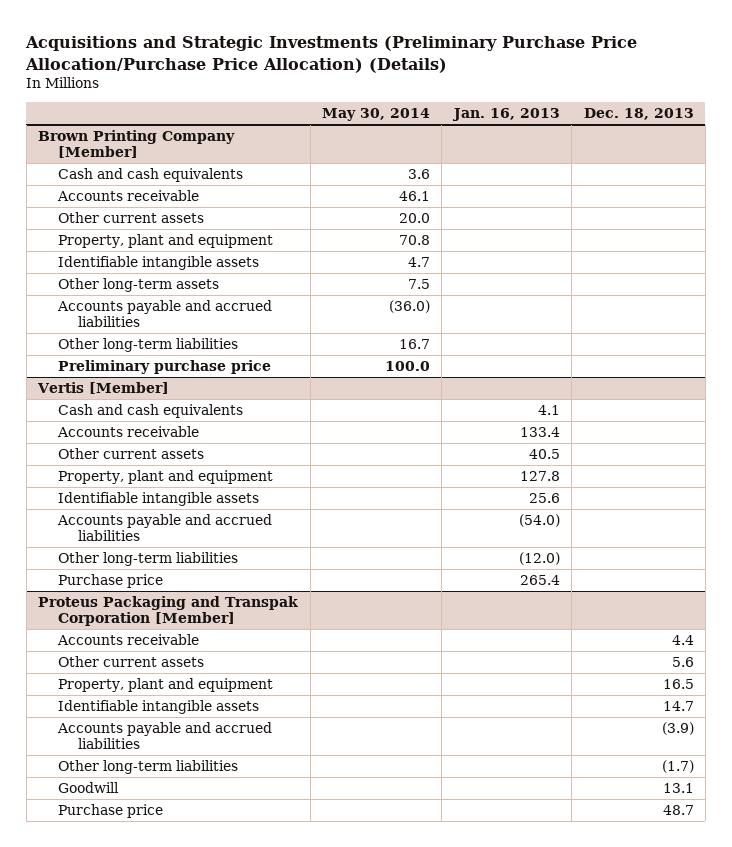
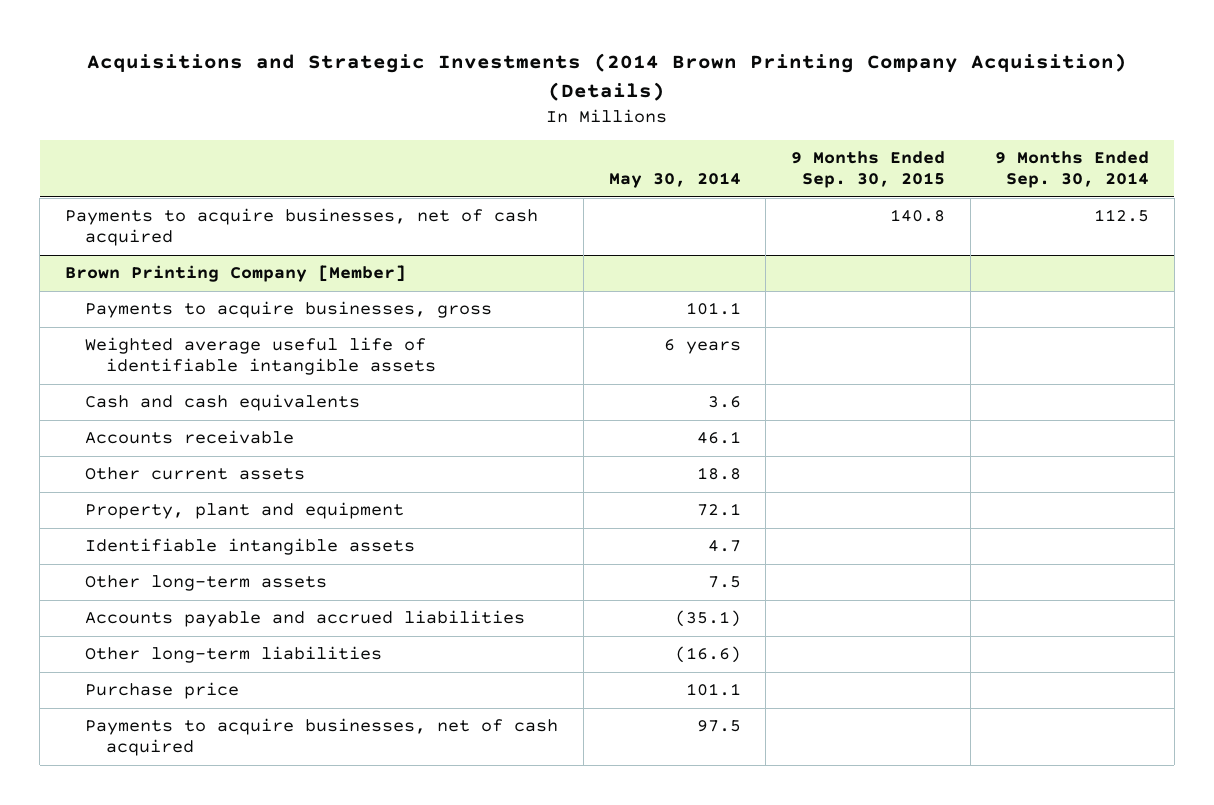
[25,36,638,73] Acquisitions and Strategic Investments (Preliminary Purchase Price Allocation/Purchase Price Allocation) (Details) -> [87,53,1128,101] Acquisitions and Strategic Investments (2014 Brown Printing Company Acquisition) (Details)
[451,108,560,122] Jan. 16, 2013 -> none
[583,108,694,121] Dec. 18, 2013 -> none
none -> [790,151,945,189] 9 Months Ended Sep. 30, 2015
none -> [995,151,1150,189] 9 Months Ended Sep. 30, 2014
none -> [64,208,538,247] Payments to acquire businesses, net of cash acquired
none -> [85,301,493,319] Payments to acquire businesses, gross
none -> [85,337,436,376] Weighted average useful life of identifiable intangible assets
[399,213,431,224] 20.0 -> [696,467,741,481] 18.8
[399,235,431,246] 70.8 -> [696,503,741,517] 72.1
[37,382,170,395] Vertis [Member] -> none
[58,404,244,419] Cash and cash equivalents -> none
[57,426,200,438] Accounts receivable -> none
[58,448,205,460] Other current assets -> none
[58,470,274,485] Property, plant and equipment -> none
[58,492,260,507] Identifiable intangible assets -> none
[57,514,273,542] Accounts payable and accrued liabilities -> none
[58,552,239,567] Other long-term liabilities -> none
[58,574,164,589] Purchase price -> none
[38,596,299,627] Proteus Packaging and Transpak Corporation [Member] -> none
[57,634,200,646] Accounts receivable -> none
[58,656,205,668] Other current assets -> none
[58,678,274,693] Property, plant and equipment -> none
[58,700,260,715] Identifiable intangible assets -> none
[57,722,273,750] Accounts payable and accrued liabilities -> none
[58,760,239,775] Other long-term liabilities -> none
[58,782,120,794] Goodwill -> none
[58,804,164,819] Purchase price -> none
[389,300,431,314] (36.0) -> [674,610,741,628] (35.1)
[399,339,431,350] 16.7 -> [674,646,741,664] (16.6)
[58,360,272,375] Preliminary purchase price -> [85,682,240,700] Purchase price
[385,361,431,372] 100.0 -> [685,683,741,697] 101.1
none -> [85,718,559,757] Payments to acquire businesses, net of cash acquired

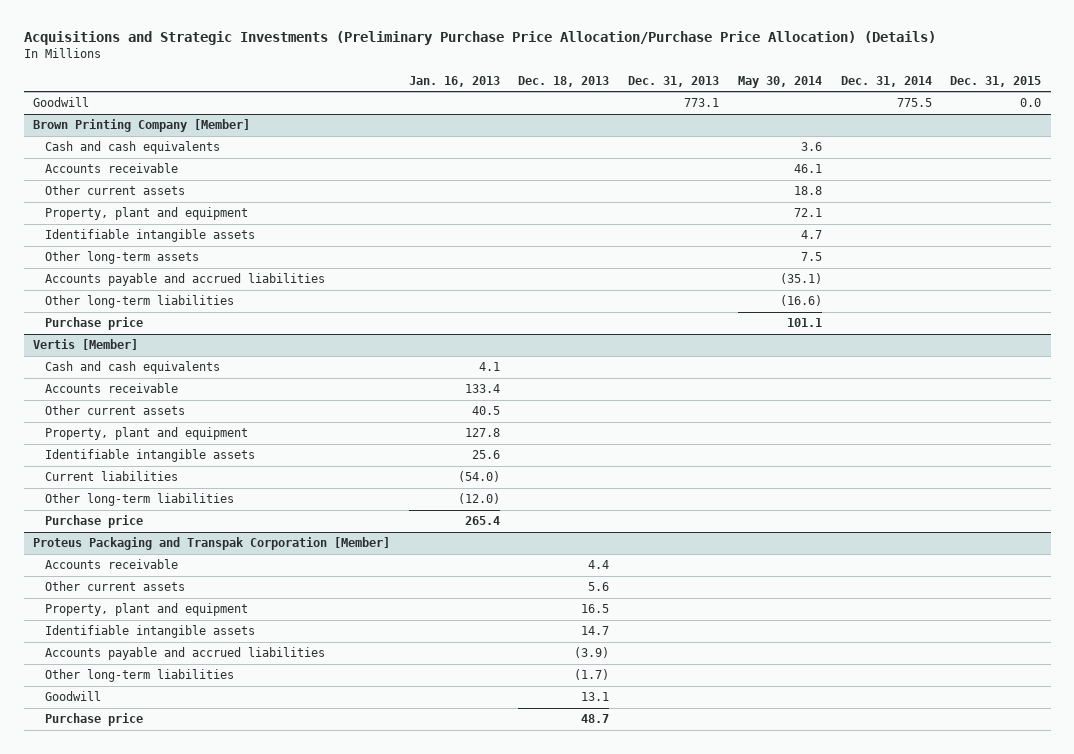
[87,53,1128,101] Acquisitions and Strategic Investments (2014 Brown Printing Company Acquisition) (Details) -> [23,30,936,45] Acquisitions and Strategic Investments (Preliminary Purchase Price Allocation/Purchase Price Allocation) (Details)
[790,151,945,189] 9 Months Ended Sep. 30, 2015 -> none
[995,151,1150,189] 9 Months Ended Sep. 30, 2014 -> none
none -> [408,75,500,87] Jan. 16, 2013
none -> [518,75,610,87] Dec. 18, 2013
none -> [628,75,720,87] Dec. 31, 2013
none -> [840,75,932,87] Dec. 31, 2014
none -> [950,75,1042,87] Dec. 31, 2015
[64,208,538,247] Payments to acquire businesses, net of cash acquired -> none
none -> [33,97,90,108] Goodwill
[85,301,493,319] Payments to acquire businesses, gross -> none
[85,337,436,376] Weighted average useful life of identifiable intangible assets -> none
[85,718,559,757] Payments to acquire businesses, net of cash acquired -> none
none -> [33,339,139,351] Vertis [Member]
none -> [45,361,221,375] Cash and cash equivalents
none -> [45,383,179,394] Accounts receivable
none -> [45,405,186,416] Other current assets
none -> [45,427,249,441] Property, plant and equipment
none -> [45,449,256,463] Identifiable intangible assets
none -> [45,471,179,482] Current liabilities
none -> [45,493,235,507] Other long-term liabilities
none -> [45,515,144,529] Purchase price
none -> [33,537,391,551] Proteus Packaging and Transpak Corporation [Member]
none -> [45,559,179,570] Accounts receivable
none -> [45,581,186,592] Other current assets
none -> [45,603,249,617] Property, plant and equipment
none -> [45,625,256,639] Identifiable intangible assets
none -> [45,647,326,661] Accounts payable and accrued liabilities
none -> [45,669,235,683] Other long-term liabilities
none -> [45,691,102,702] Goodwill
none -> [45,713,144,727] Purchase price

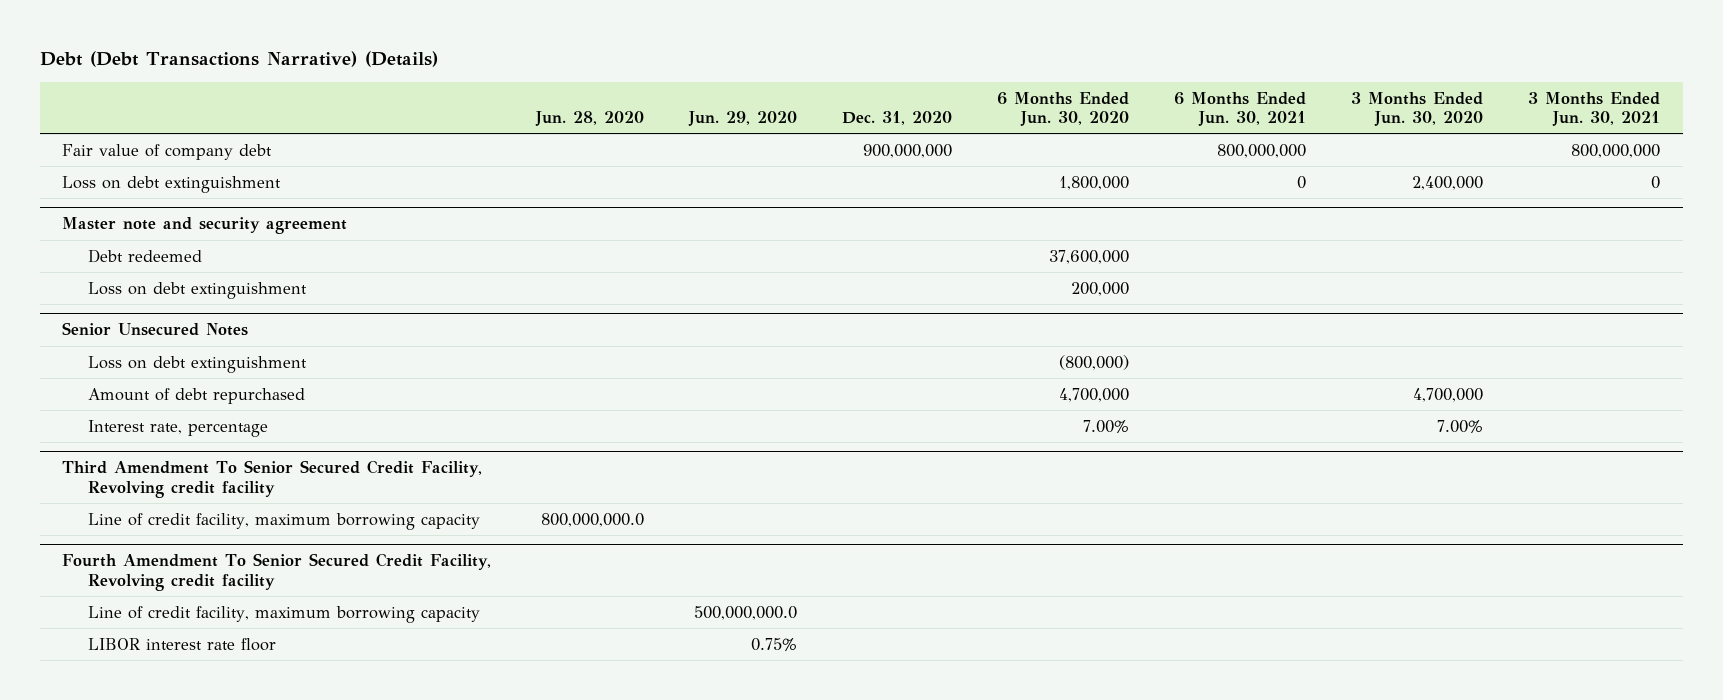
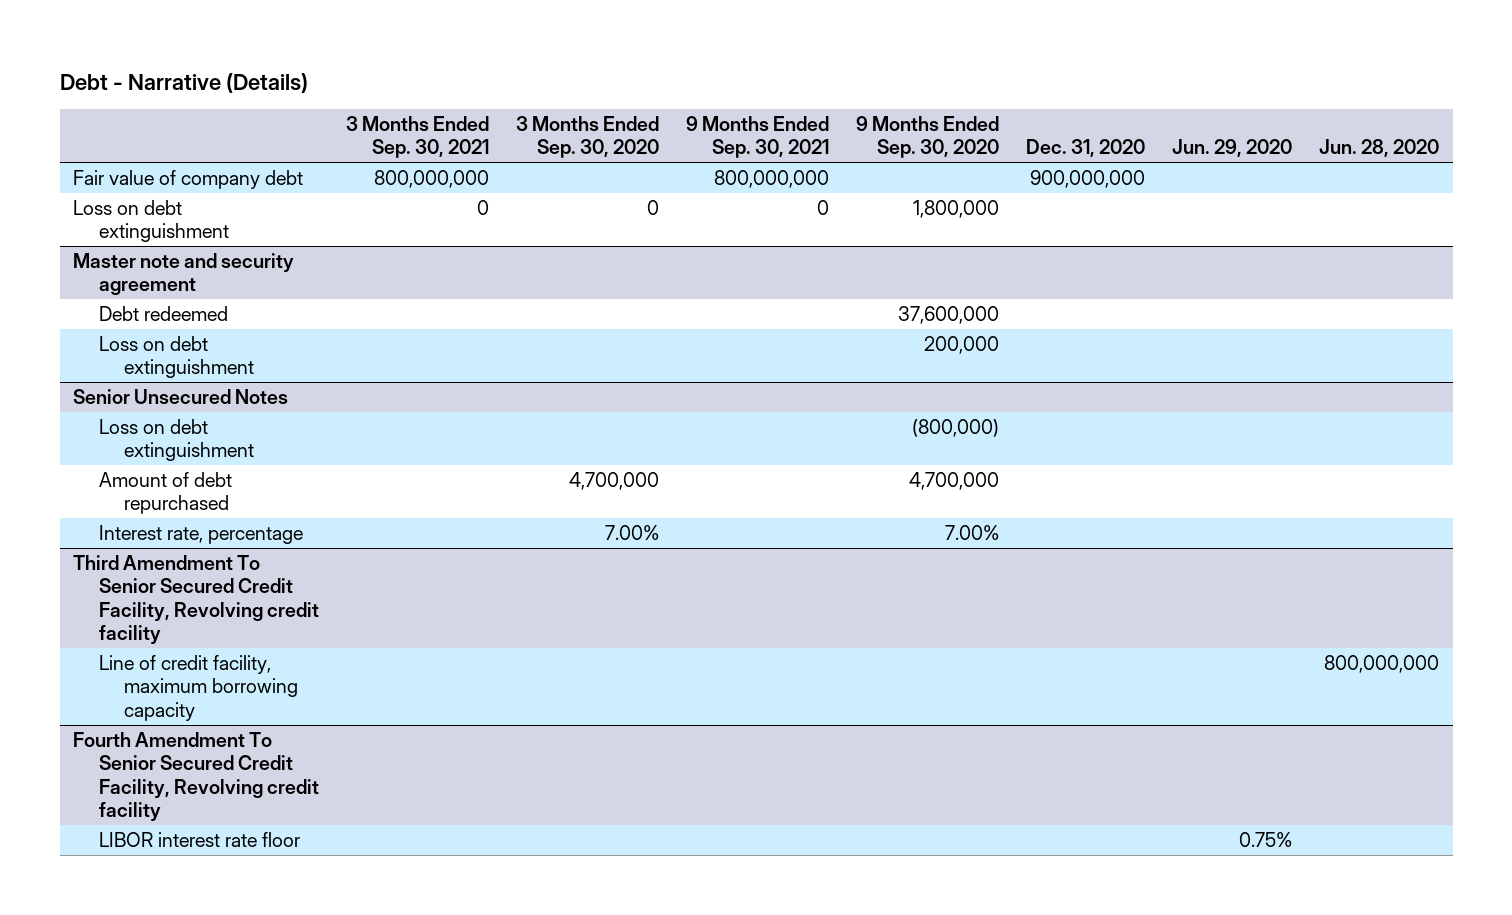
[39,51,438,68] Debt (Debt Transactions Narrative) (Details) -> [59,72,308,93] Debt - Narrative (Details)
[997,91,1130,127] 6 Months Ended Jun. 30, 2020 -> none
[1174,91,1307,127] 6 Months Ended Jun. 30, 2021 -> none
[1351,91,1484,127] 3 Months Ended Jun. 30, 2020 -> none
[1528,91,1661,127] 3 Months Ended Jun. 30, 2021 -> none
none -> [345,115,489,159] 3 Months Ended Sep. 30, 2021
none -> [515,115,659,159] 3 Months Ended Sep. 30, 2020
none -> [685,115,829,159] 9 Months Ended Sep. 30, 2021
none -> [855,115,999,159] 9 Months Ended Sep. 30, 2020
[541,512,645,527] 800,000,000.0 -> [1324,655,1440,674] 800,000,000
[88,605,481,623] Line of credit facility, maximum borrowing capacity -> none

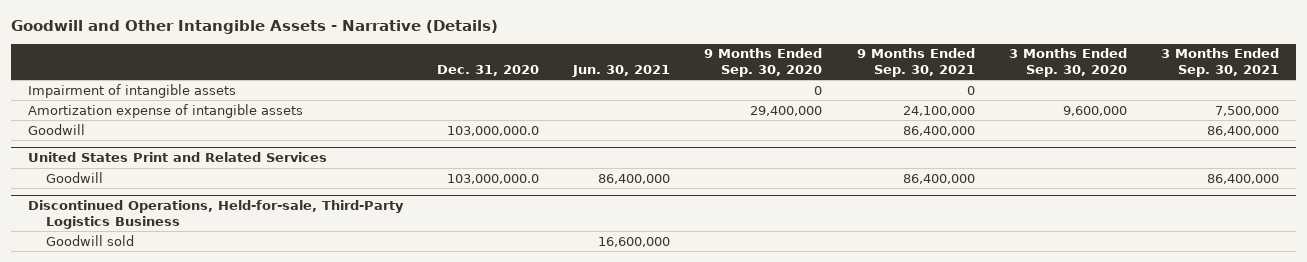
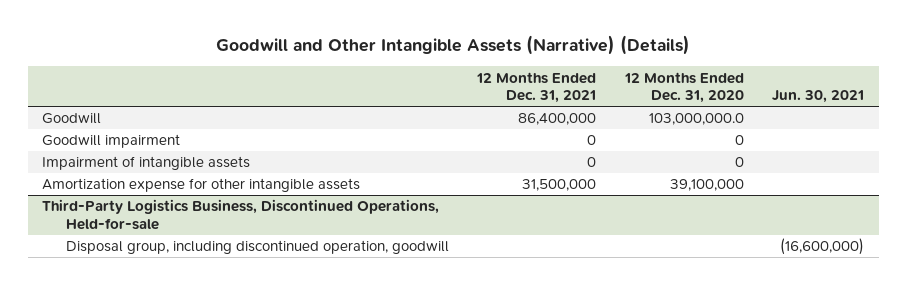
[10,19,498,34] Goodwill and Other Intangible Assets - Narrative (Details) -> [216,35,691,56] Goodwill and Other Intangible Assets (Narrative) (Details)
[437,64,540,76] Dec. 31, 2020 -> none
[704,48,823,77] 9 Months Ended Sep. 30, 2020 -> none
[856,48,975,77] 9 Months Ended Sep. 30, 2021 -> none
[1008,48,1127,77] 3 Months Ended Sep. 30, 2020 -> none
[1160,48,1279,77] 3 Months Ended Sep. 30, 2021 -> none
none -> [476,71,597,104] 12 Months Ended Dec. 31, 2021
none -> [623,71,744,104] 12 Months Ended Dec. 31, 2020
[28,103,304,118] Amortization expense of intangible assets -> none
[28,152,328,163] United States Print and Related Services -> none
[45,171,103,183] Goodwill -> none
[45,234,134,246] Goodwill sold -> none
none -> [42,134,181,149] Goodwill impairment
[28,83,237,98] Impairment of intangible assets -> [42,156,251,171] Impairment of intangible assets
none -> [42,178,361,193] Amortization expense for other intangible assets
[28,200,405,230] Discontinued Operations, Held-for-sale, Third-Party Logistics Business -> [42,199,440,231] Third-Party Logistics Business, Discontinued Operations, Held-for-sale
none -> [65,240,449,255] Disposal group, including discontinued operation, goodwill

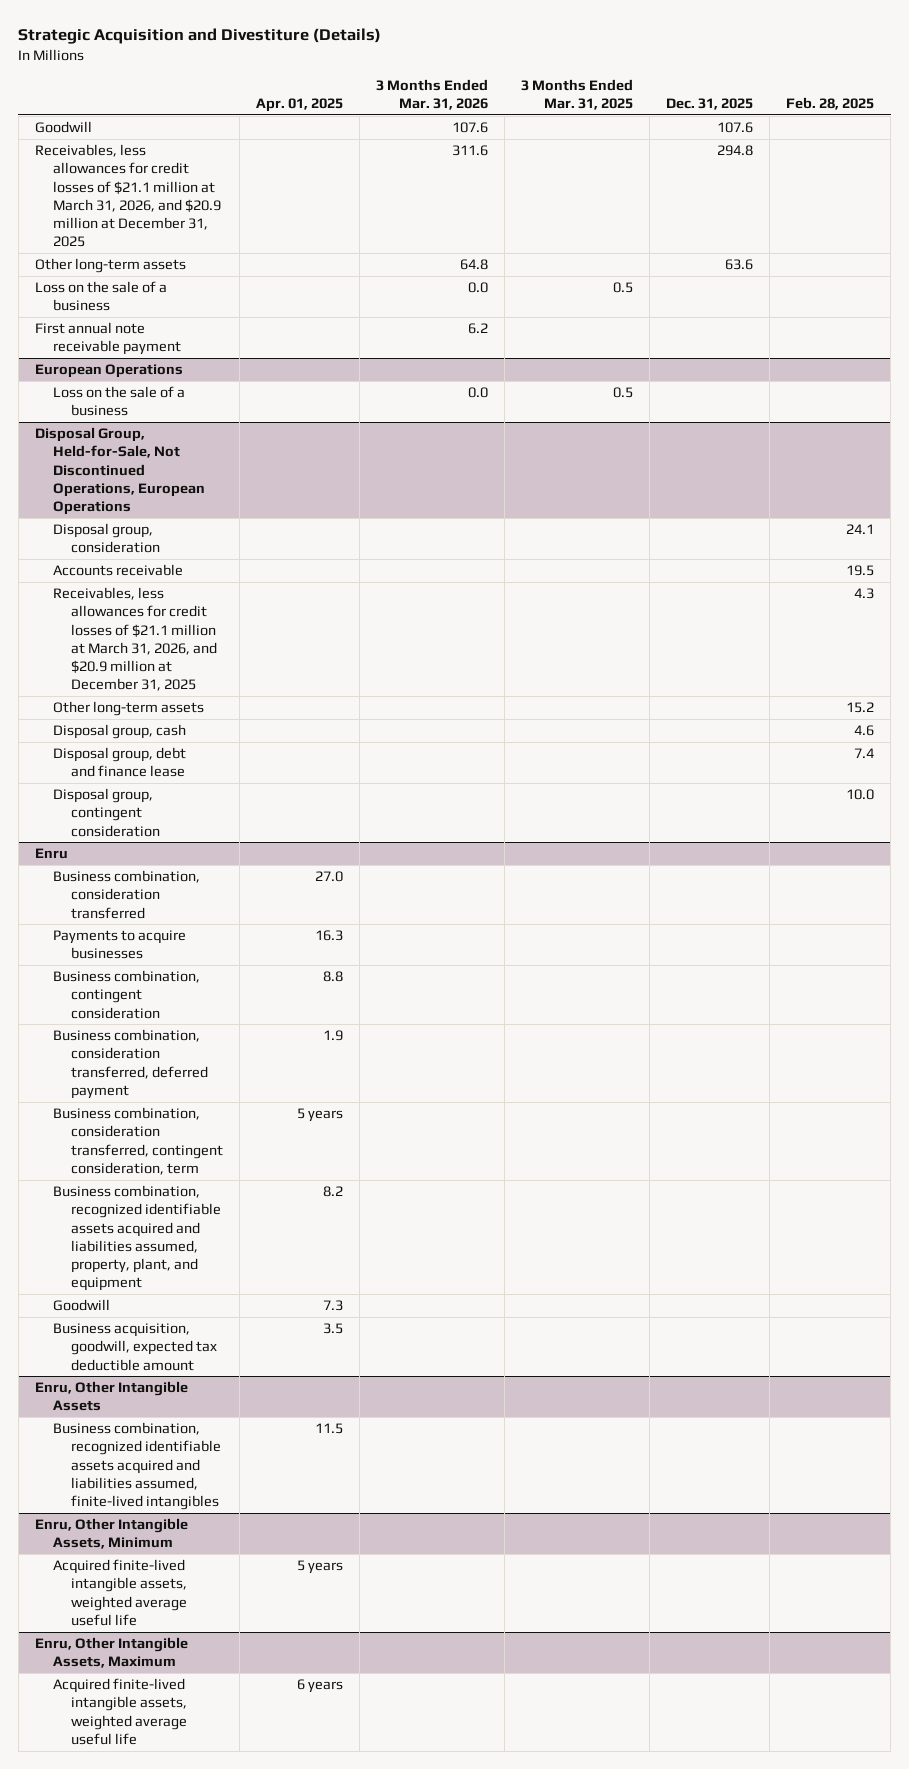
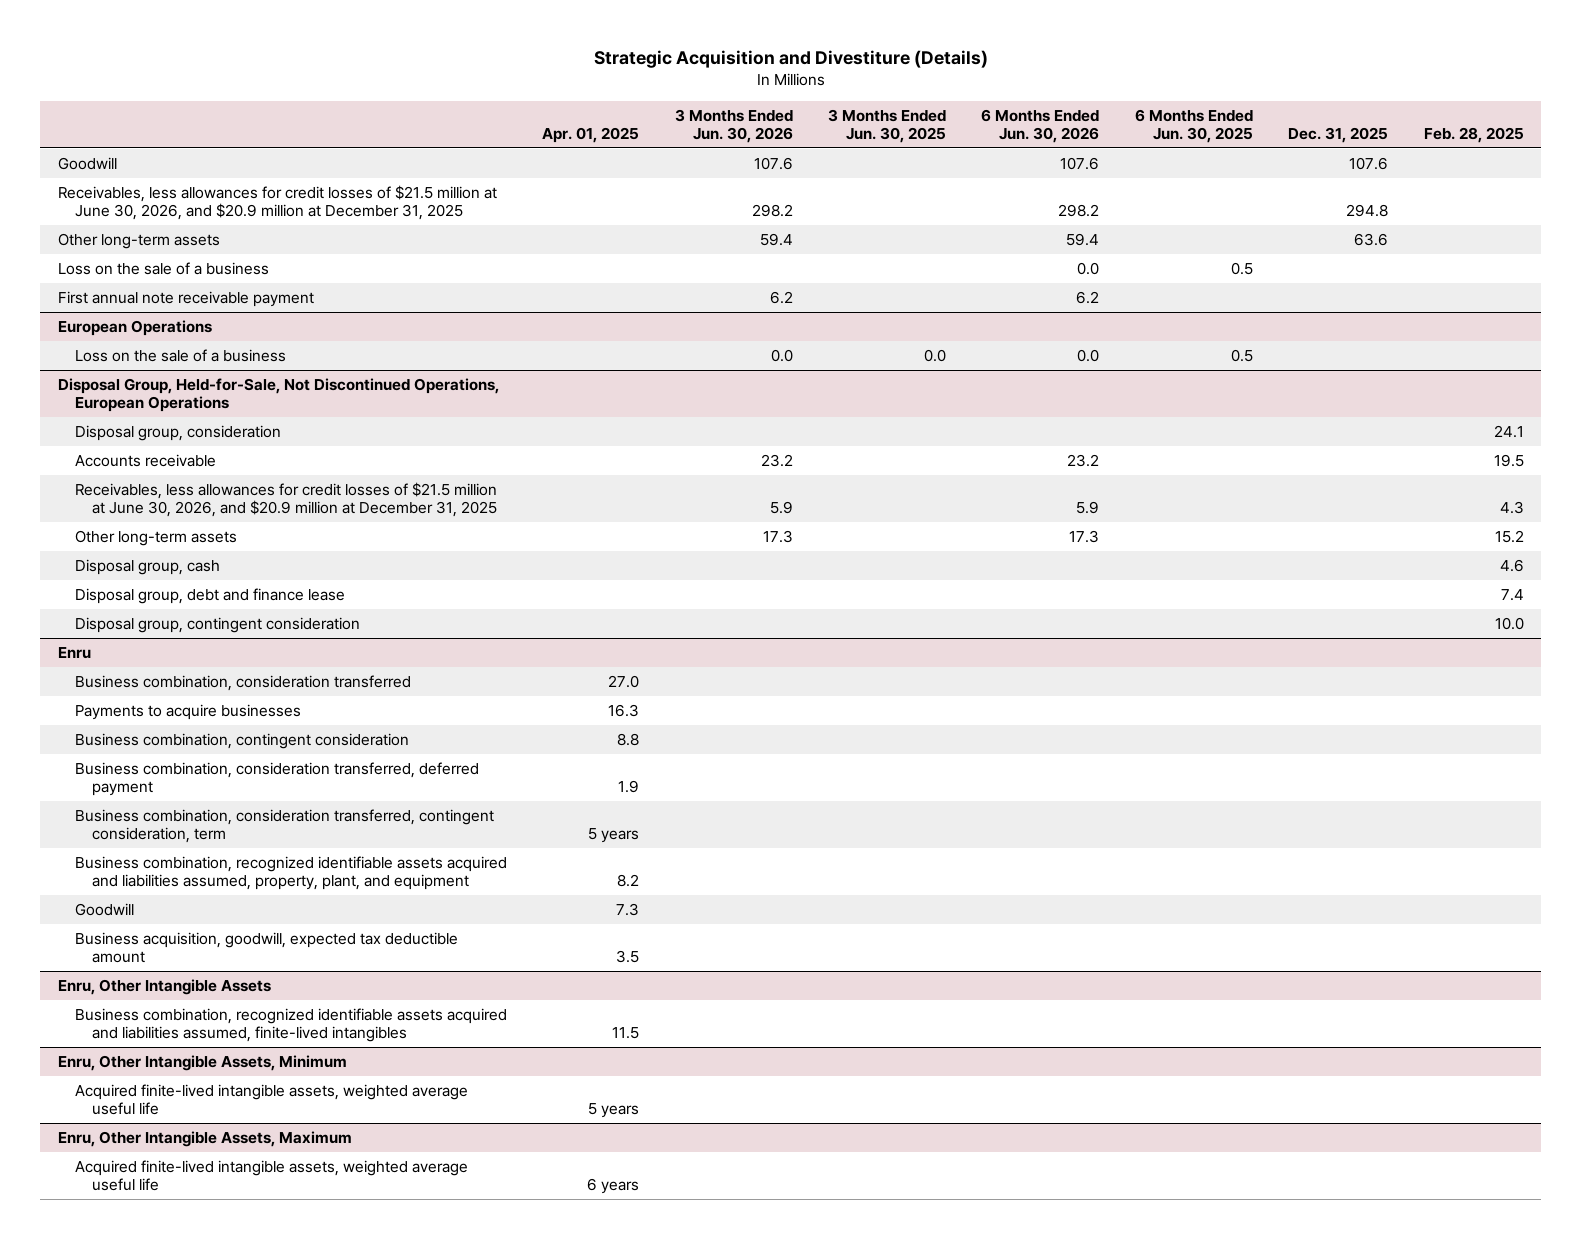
[376,78,489,111] 3 Months Ended Mar. 31, 2026 -> none
[521,78,634,111] 3 Months Ended Mar. 31, 2025 -> none
none -> [674,108,793,143] 3 Months Ended Jun. 30, 2026
none -> [828,108,947,143] 3 Months Ended Jun. 30, 2025
none -> [981,108,1100,143] 6 Months Ended Jun. 30, 2026
none -> [1134,108,1253,143] 6 Months Ended Jun. 30, 2025
[34,143,221,248] Receivables, less allowances for credit losses of $21.1 million at March 31, 2026, and $20.9 million at December 31, 2025 -> [57,184,497,220] Receivables, less allowances for credit losses of $21.5 million at June 30, 2026, and $20.9 million at December 31, 2025
[52,586,218,692] Receivables, less allowances for credit losses of $21.1 million at March 31, 2026, and $20.9 million at December 31, 2025 -> [75,481,498,517] Receivables, less allowances for credit losses of $21.5 million at June 30, 2026, and $20.9 million at December 31, 2025

